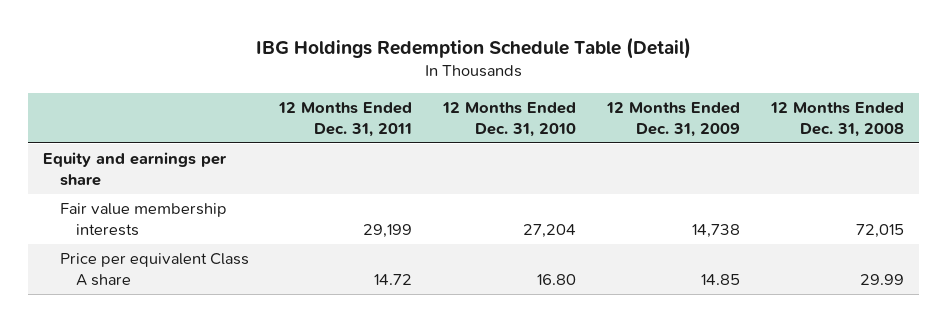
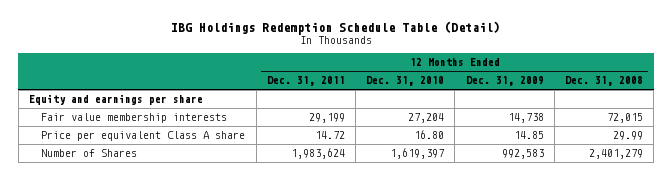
none -> [41,149,138,158] Number of Shares

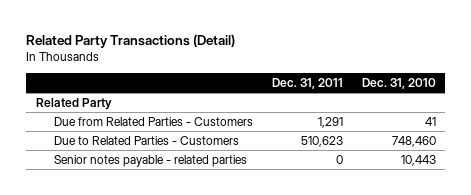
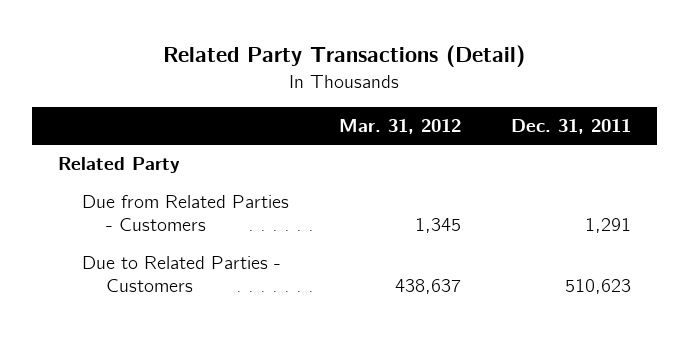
[361,77,436,89] Dec. 31, 2010 -> none
none -> [339,119,462,135] Mar. 31, 2012
[54,154,248,167] Senior notes payable - related parties -> none

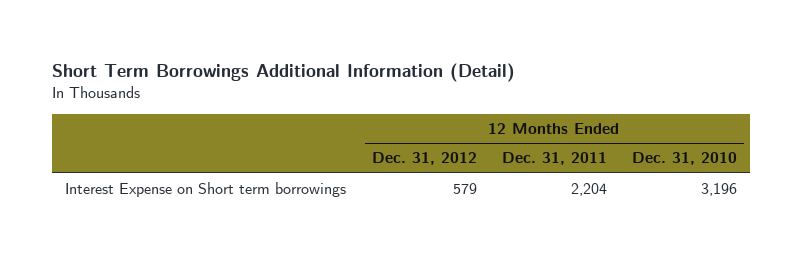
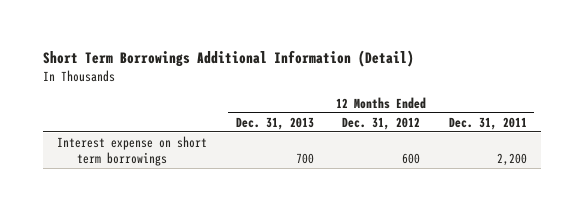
[632,152,738,166] Dec. 31, 2010 -> none
none -> [235,116,314,130] Dec. 31, 2013
[65,182,347,198] Interest Expense on Short term borrowings -> [57,136,208,166] Interest expense on short term borrowings
[452,183,477,195] 579 -> [402,152,421,164] 600
[570,183,607,197] 2,204 -> [496,152,527,166] 2,200

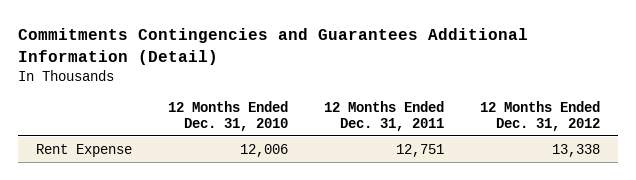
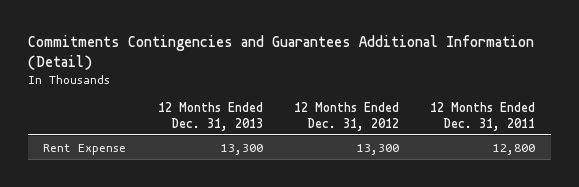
[168,100,289,132] 12 Months Ended Dec. 31, 2010 -> none
none -> [157,102,263,131] 12 Months Ended Dec. 31, 2013
[396,143,445,157] 12,751 -> [493,143,536,155] 12,800
[551,143,600,157] 13,338 -> [357,143,400,155] 13,300

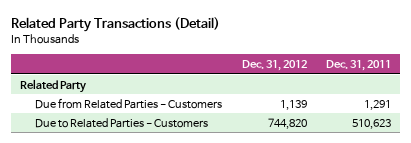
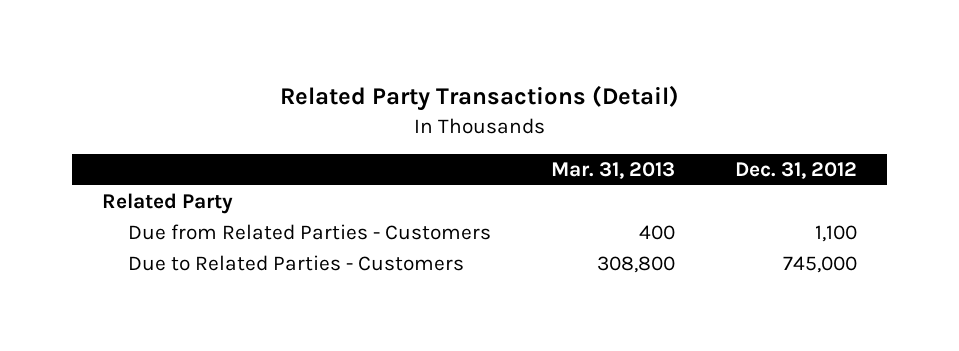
[325,59,391,71] Dec. 31, 2011 -> none
none -> [550,161,675,179] Mar. 31, 2013
[279,99,307,110] 1,139 -> [814,225,857,243] 1,100
[267,117,307,129] 744,820 -> [782,256,857,274] 745,000

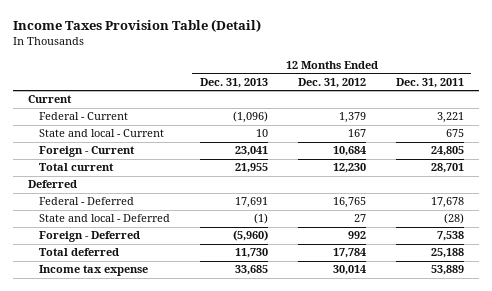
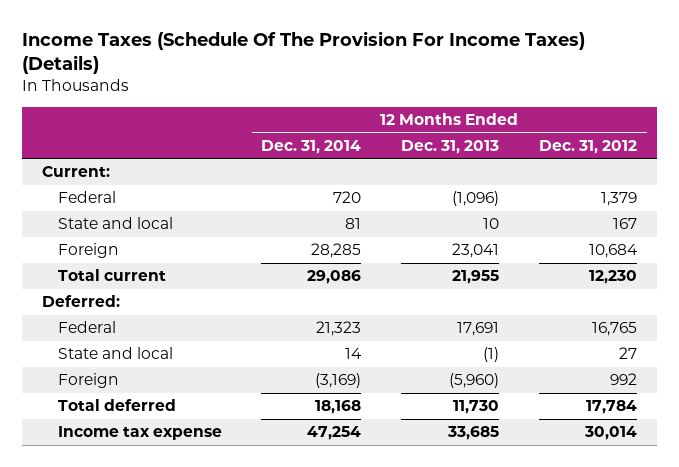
[12,18,261,32] Income Taxes Provision Table (Detail) -> [21,30,585,75] Income Taxes (Schedule Of The Provision For Income Taxes) (Details)
[395,77,464,88] Dec. 31, 2011 -> none
none -> [261,139,362,154] Dec. 31, 2014
[27,95,72,104] Current -> [41,166,110,178] Current:
[38,112,128,121] Federal - Current -> [57,191,116,204] Federal
[38,129,164,138] State and local - Current -> [57,217,173,230] State and local
[38,146,135,158] Foreign - Current -> [57,243,119,259] Foreign
[27,180,77,189] Deferred -> [41,295,120,308] Deferred:
[38,197,134,206] Federal - Deferred -> [57,321,116,334] Federal
[38,214,170,223] State and local - Deferred -> [57,347,173,360] State and local
[38,231,140,243] Foreign - Deferred -> [57,373,119,389] Foreign

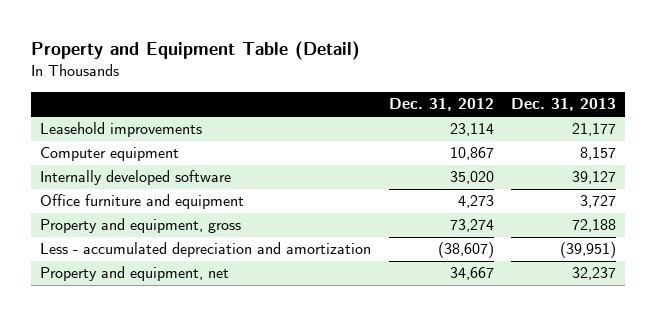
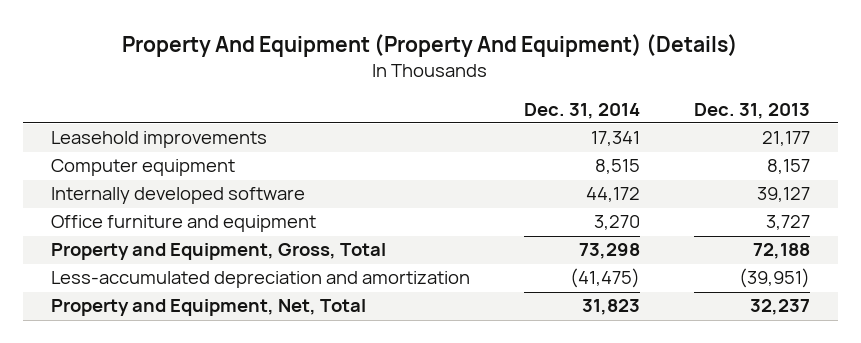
[31,41,361,61] Property and Equipment Table (Detail) -> [122,33,739,57] Property And Equipment (Property And Equipment) (Details)
[388,98,494,112] Dec. 31, 2012 -> none
none -> [523,102,640,119] Dec. 31, 2014
[40,218,242,234] Property and equipment, gross -> [50,243,386,261] Property and Equipment, Gross, Total
[40,242,372,258] Less - accumulated depreciation and amortization -> [50,271,470,289] Less-accumulated depreciation and amortization
[40,266,230,282] Property and equipment, net -> [50,299,366,317] Property and Equipment, Net, Total

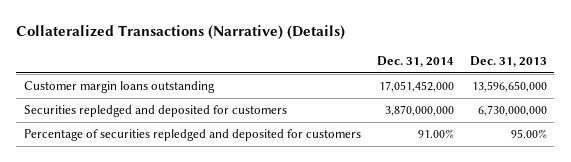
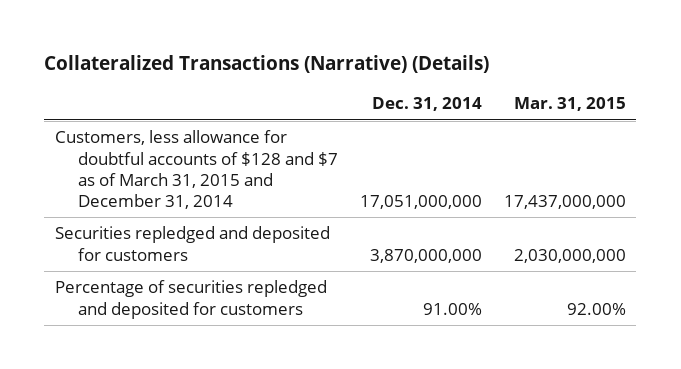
[469,56,547,68] Dec. 31, 2013 -> none
none -> [513,97,626,112] Mar. 31, 2015
[24,81,216,94] Customer margin loans outstanding -> none
none -> [55,130,339,209] Customers, less allowance for doubtful accounts of $128 and $7 as of March 31, 2015 and December 31, 2014

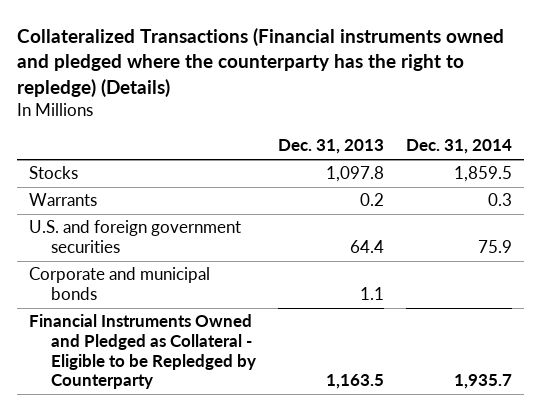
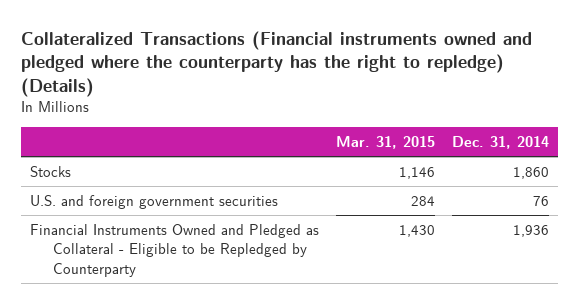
[277,139,384,155] Dec. 31, 2013 -> none
none -> [336,136,436,150] Mar. 31, 2015
[28,193,97,207] Warrants -> none
[28,267,210,301] Corporate and municipal bonds -> none
[454,166,513,183] 1,859.5 -> [513,166,550,179] 1,860
[478,240,513,254] 75.9 -> [533,195,550,206] 76
[454,374,513,390] 1,935.7 -> [513,224,550,237] 1,936

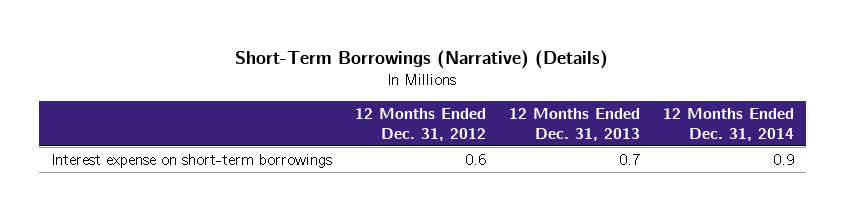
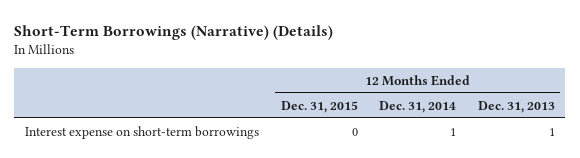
[354,107,486,141] 12 Months Ended Dec. 31, 2012 -> none
none -> [280,100,358,113] Dec. 31, 2015
[618,153,640,165] 0.7 -> [548,128,555,137] 1
[773,153,795,165] 0.9 -> [450,128,457,137] 1

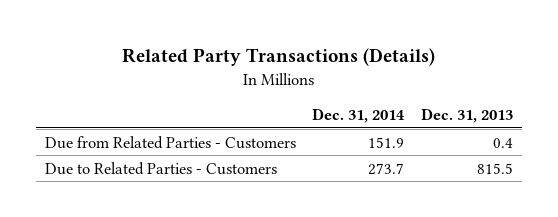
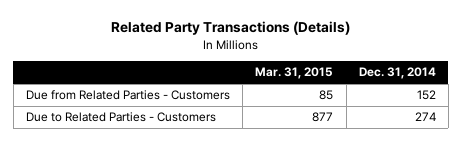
[421,107,514,123] Dec. 31, 2013 -> none
none -> [255,67,334,80] Mar. 31, 2015
[368,136,405,148] 151.9 -> [416,90,436,101] 152
[368,162,405,175] 273.7 -> [414,112,436,122] 274

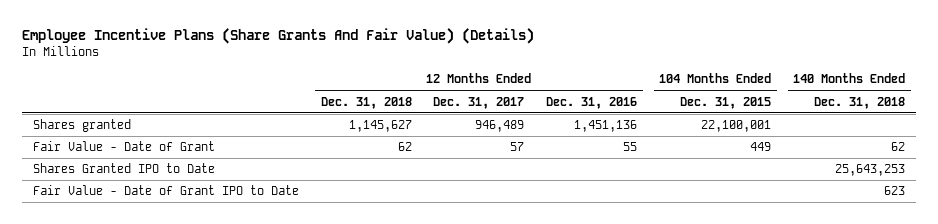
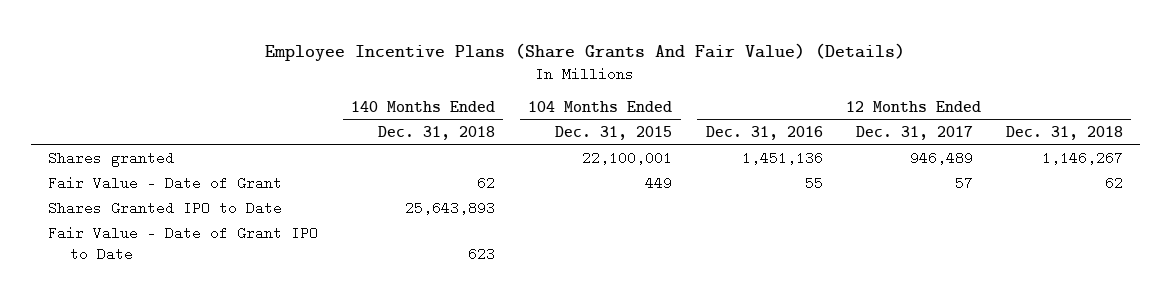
[348,120,412,133] 1,145,627 -> [1042,151,1124,166] 1,146,267
[835,164,906,177] 25,643,253 -> [405,201,496,216] 25,643,893

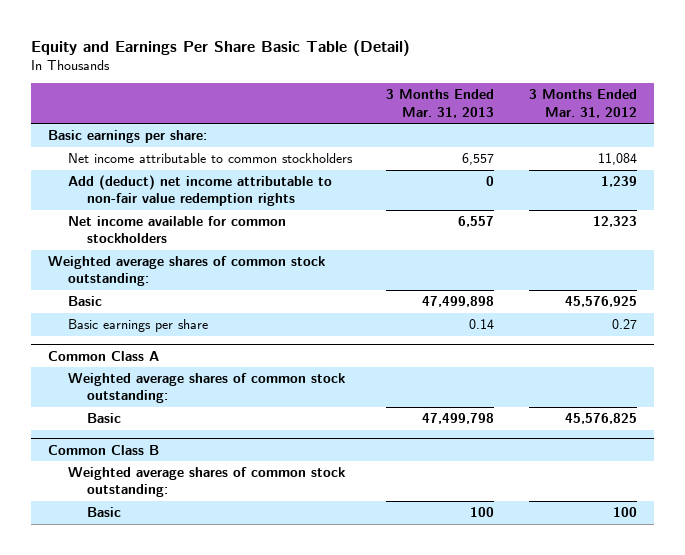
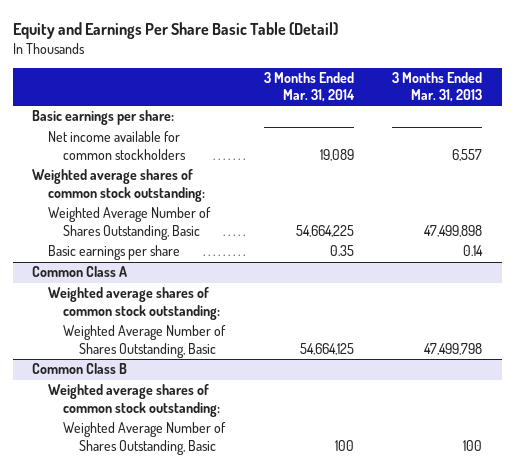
[528,89,637,118] 3 Months Ended Mar. 31, 2012 -> none
none -> [263,72,355,103] 3 Months Ended Mar. 31, 2014
[67,153,353,164] Net income attributable to common stockholders -> none
[67,175,332,207] Add (deduct) net income attributable to non-fair value redemption rights -> none
[67,296,102,307] Basic -> [47,207,211,240] Weighted Average Number of Shares Outstanding, Basic
[87,413,122,424] Basic -> [63,325,227,358] Weighted Average Number of Shares Outstanding, Basic
[87,507,122,518] Basic -> [63,422,227,455] Weighted Average Number of Shares Outstanding, Basic

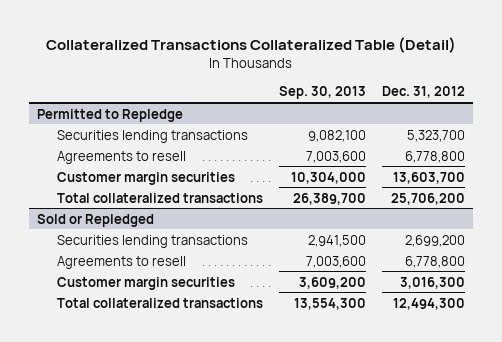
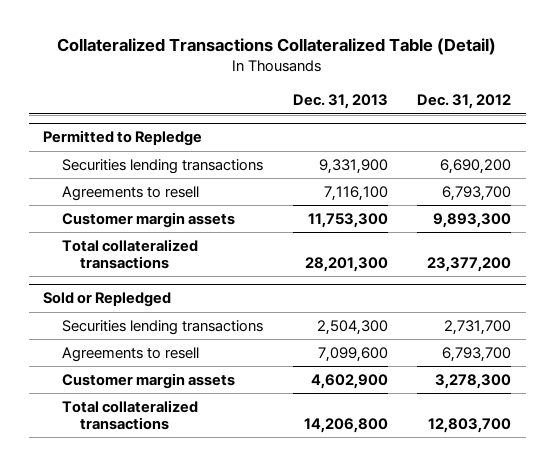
[279,86,367,100] Sep. 30, 2013 -> none
none -> [292,94,388,110] Dec. 31, 2013
[407,129,466,142] 5,323,700 -> [440,158,512,174] 6,690,200
[405,150,466,163] 6,778,800 -> [442,185,512,201] 6,793,700
[56,171,235,185] Customer margin securities -> [61,211,235,228] Customer margin assets
[393,171,466,184] 13,603,700 -> [433,212,512,228] 9,893,300
[391,192,466,205] 25,706,200 -> [427,257,512,273] 23,377,200
[405,234,466,247] 2,699,200 -> [444,319,512,335] 2,731,700
[405,255,466,268] 6,778,800 -> [442,346,512,362] 6,793,700
[56,276,235,290] Customer margin securities -> [61,372,235,389] Customer margin assets
[400,276,466,289] 3,016,300 -> [435,373,512,389] 3,278,300
[393,297,466,310] 12,494,300 -> [428,418,512,434] 12,803,700

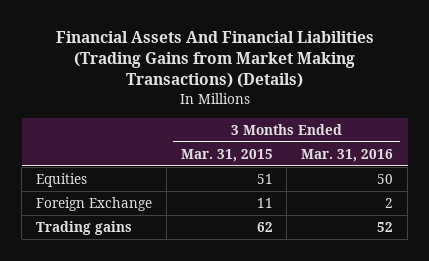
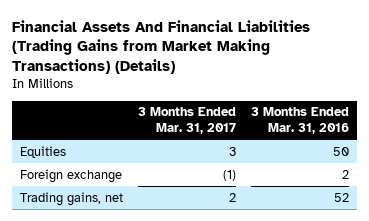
[180,148,273,162] Mar. 31, 2015 -> none
none -> [138,107,237,135] 3 Months Ended Mar. 31, 2017
[35,197,152,212] Foreign Exchange -> [19,168,122,183] Foreign exchange
[35,221,132,236] Trading gains -> [19,191,123,206] Trading gains, net

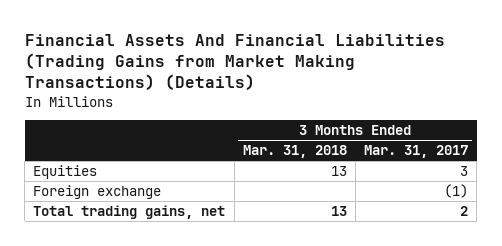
[251,107,350,135] 3 Months Ended Mar. 31, 2016 -> none
none -> [242,145,347,159] Mar. 31, 2018
[19,191,123,206] Trading gains, net -> [33,205,226,220] Total trading gains, net

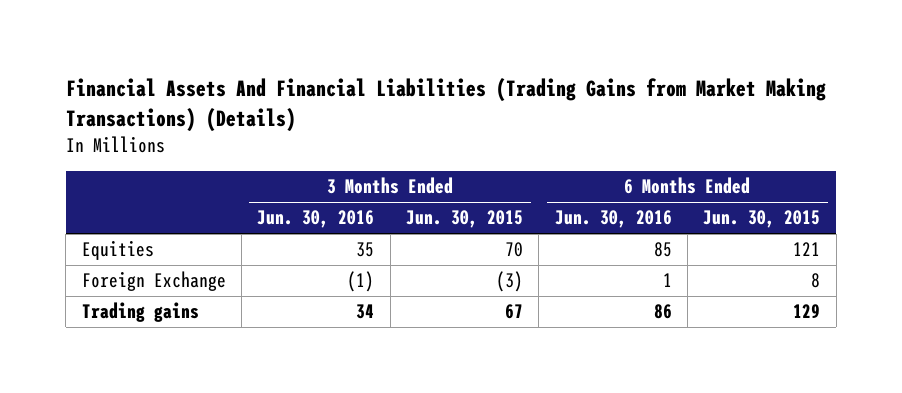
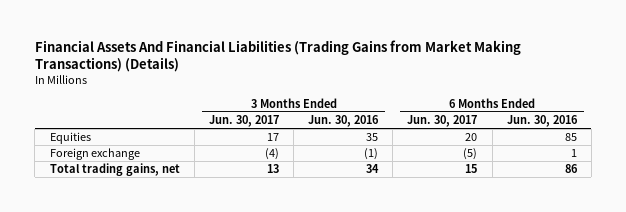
[405,210,523,229] Jun. 30, 2015 -> none
[703,210,821,229] Jun. 30, 2015 -> none
none -> [208,115,279,128] Jun. 30, 2017
none -> [407,115,478,128] Jun. 30, 2017
[81,271,226,292] Foreign Exchange -> [49,148,140,161] Foreign exchange
[81,302,199,323] Trading gains -> [49,163,180,177] Total trading gains, net

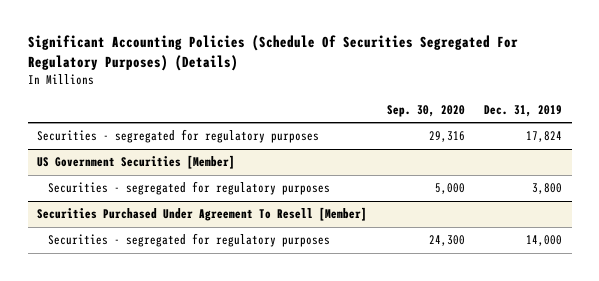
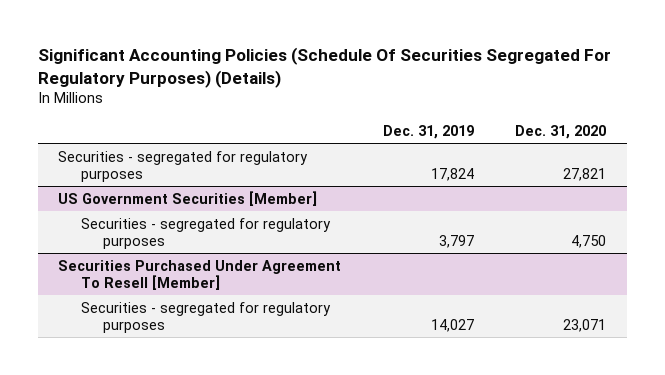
[386,104,465,117] Sep. 30, 2020 -> none
none -> [515,124,607,139] Dec. 31, 2020
[532,183,563,195] 3,800 -> [438,235,474,249] 3,797
[526,235,563,247] 14,000 -> [430,319,474,333] 14,027

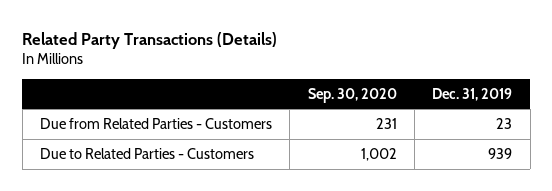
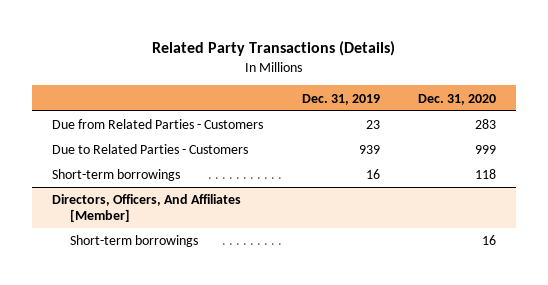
[307,87,397,103] Sep. 30, 2020 -> none
none -> [418,93,497,105] Dec. 31, 2020
none -> [51,169,180,182] Short-term borrowings
none -> [51,194,241,222] Directors, Officers, And Affiliates [Member]
none -> [70,235,199,248] Short-term borrowings

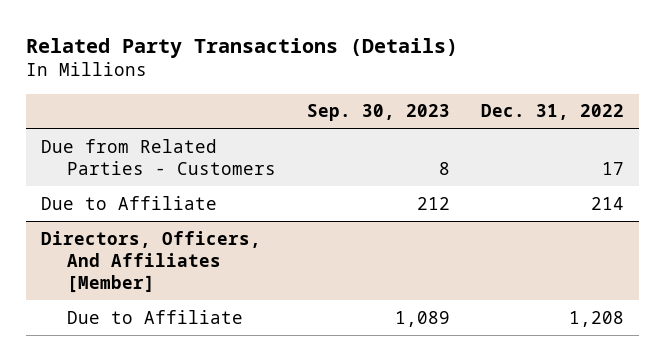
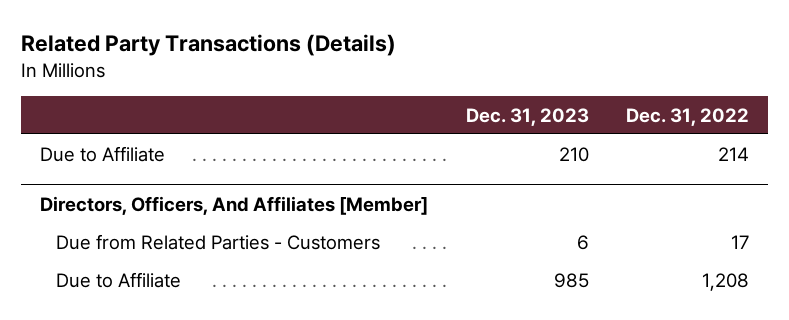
[306,104,450,122] Sep. 30, 2023 -> none
none -> [465,107,589,126] Dec. 31, 2023
[41,138,276,175] Due from Related Parties - Customers -> none
none -> [55,233,380,250] Due from Related Parties - Customers

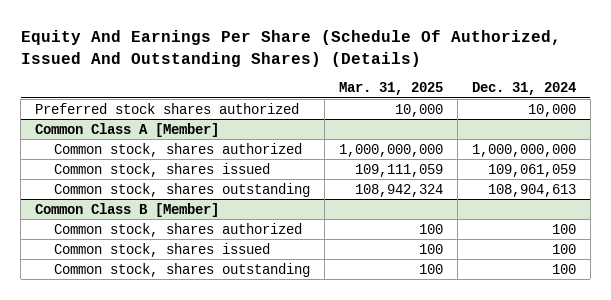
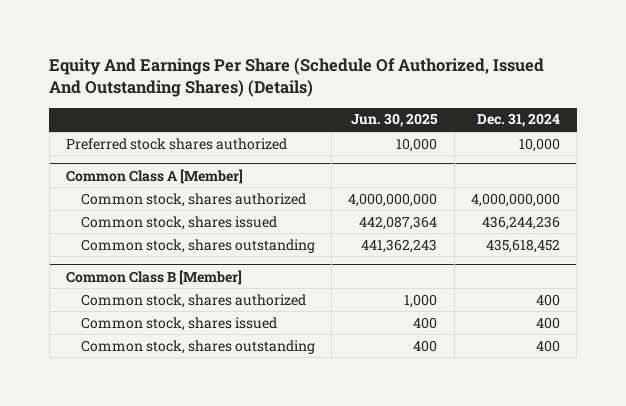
[338,82,443,96] Mar. 31, 2025 -> none
none -> [351,113,439,128] Jun. 30, 2025
[471,143,576,157] 1,000,000,000 -> [470,192,560,207] 4,000,000,000
[487,163,576,177] 109,061,059 -> [481,215,560,230] 436,244,236
[487,183,576,197] 108,904,613 -> [485,238,560,253] 435,618,452
[551,223,576,234] 100 -> [535,293,560,306] 400
[551,243,576,254] 100 -> [535,316,560,329] 400
[551,263,576,274] 100 -> [535,339,560,352] 400

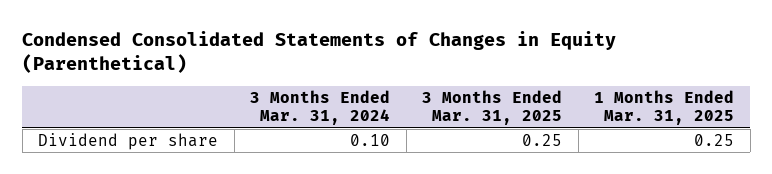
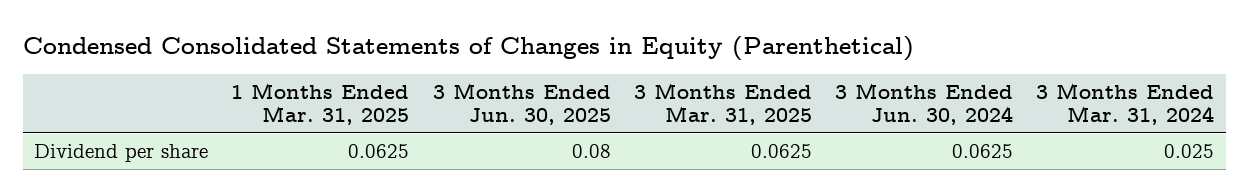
none -> [432,82,611,126] 3 Months Ended Jun. 30, 2025
none -> [835,82,1014,126] 3 Months Ended Jun. 30, 2024
[350,134,391,147] 0.10 -> [1164,144,1215,159] 0.025
[522,134,563,147] 0.25 -> [750,144,812,159] 0.0625
[694,134,735,147] 0.25 -> [348,144,410,159] 0.0625

